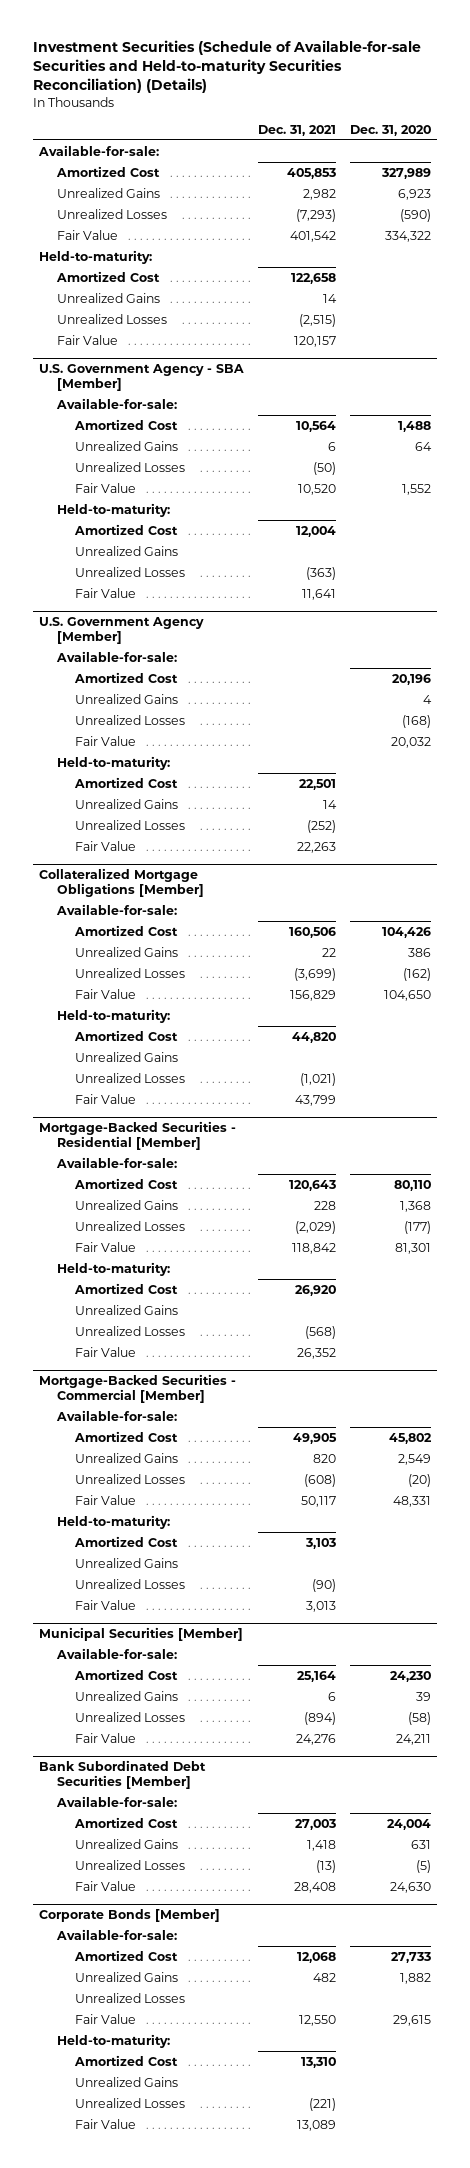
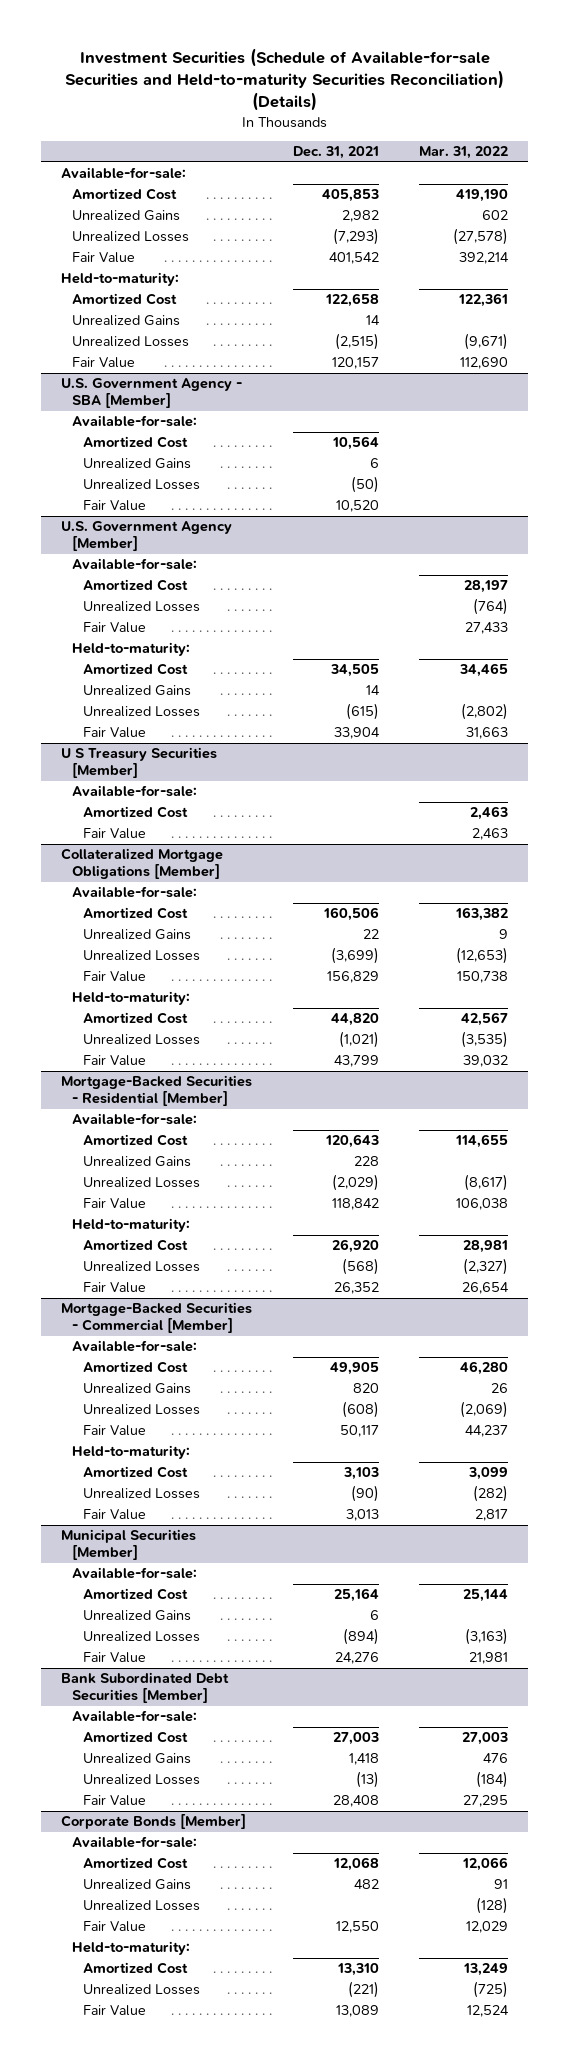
[349,124,431,136] Dec. 31, 2020 -> none
none -> [419,146,509,160] Mar. 31, 2022
[56,502,170,517] Held-to-maturity: -> none
[73,523,178,535] Amortized Cost -> none
[74,545,178,556] Unrealized Gains -> none
[74,566,185,577] Unrealized Losses -> none
[74,587,136,598] Fair Value -> none
[74,693,178,704] Unrealized Gains -> none
[299,778,337,790] 22,501 -> [329,664,379,678] 34,505
[307,819,337,833] (252) -> [345,703,379,721] (615)
[297,841,337,853] 22,263 -> [333,727,380,740] 33,904
none -> [61,747,218,779] U S Treasury Securities [Member]
none -> [71,785,197,798] Available-for-sale:
none -> [82,806,188,819] Amortized Cost
none -> [82,828,146,840] Fair Value
[74,1051,178,1062] Unrealized Gains -> none
[74,1304,178,1315] Unrealized Gains -> none
[74,1557,178,1568] Unrealized Gains -> none
[74,2076,178,2087] Unrealized Gains -> none

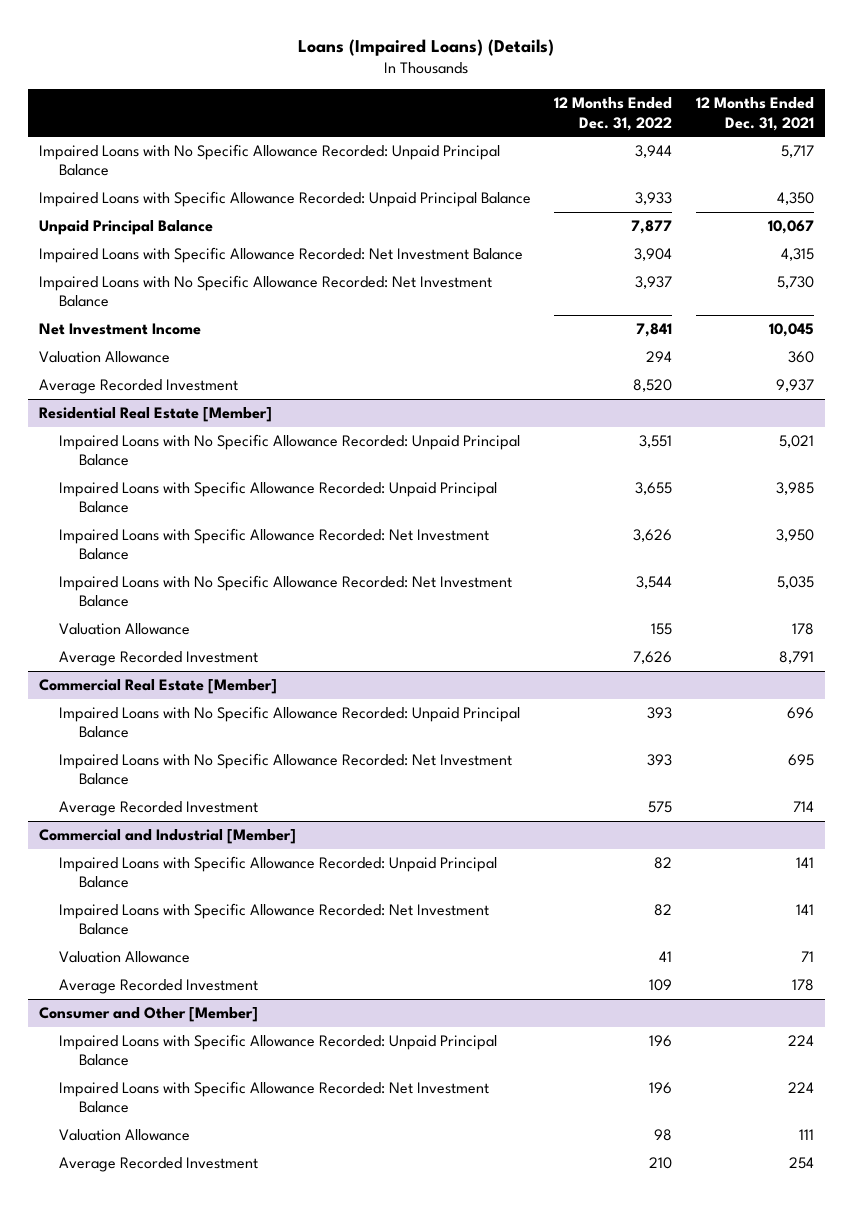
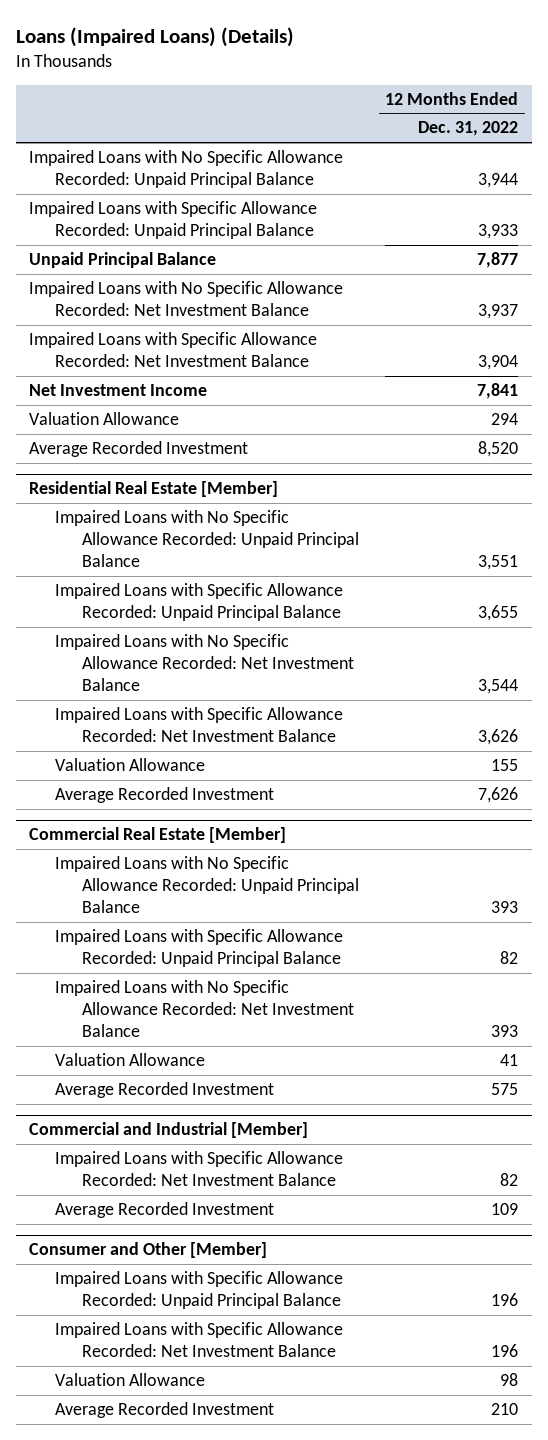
[695,97,814,131] 12 Months Ended Dec. 31, 2021 -> none
[39,246,524,263] Impaired Loans with Specific Allowance Recorded: Net Investment Balance -> [29,332,318,368] Impaired Loans with Specific Allowance Recorded: Net Investment Balance
[58,527,489,561] Impaired Loans with Specific Allowance Recorded: Net Investment Balance -> [55,707,344,743] Impaired Loans with Specific Allowance Recorded: Net Investment Balance
none -> [55,929,344,968] Impaired Loans with Specific Allowance Recorded: Unpaid Principal Balance
none -> [55,1053,206,1067] Valuation Allowance
[58,855,497,889] Impaired Loans with Specific Allowance Recorded: Unpaid Principal Balance -> none
[58,950,190,963] Valuation Allowance -> none

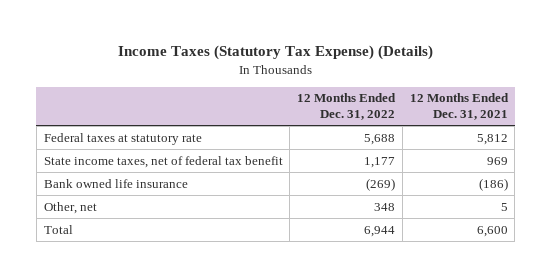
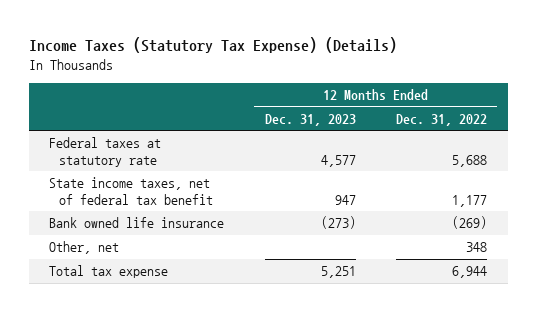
[409,93,509,120] 12 Months Ended Dec. 31, 2021 -> none
none -> [264,113,356,126] Dec. 31, 2023
[43,224,73,234] Total -> [48,265,168,279] Total tax expense

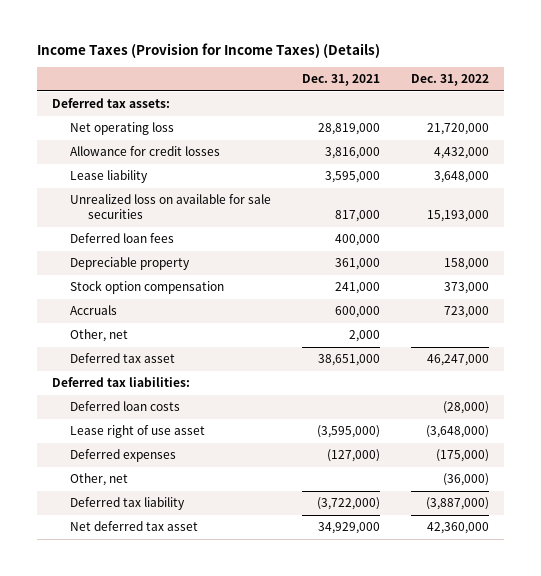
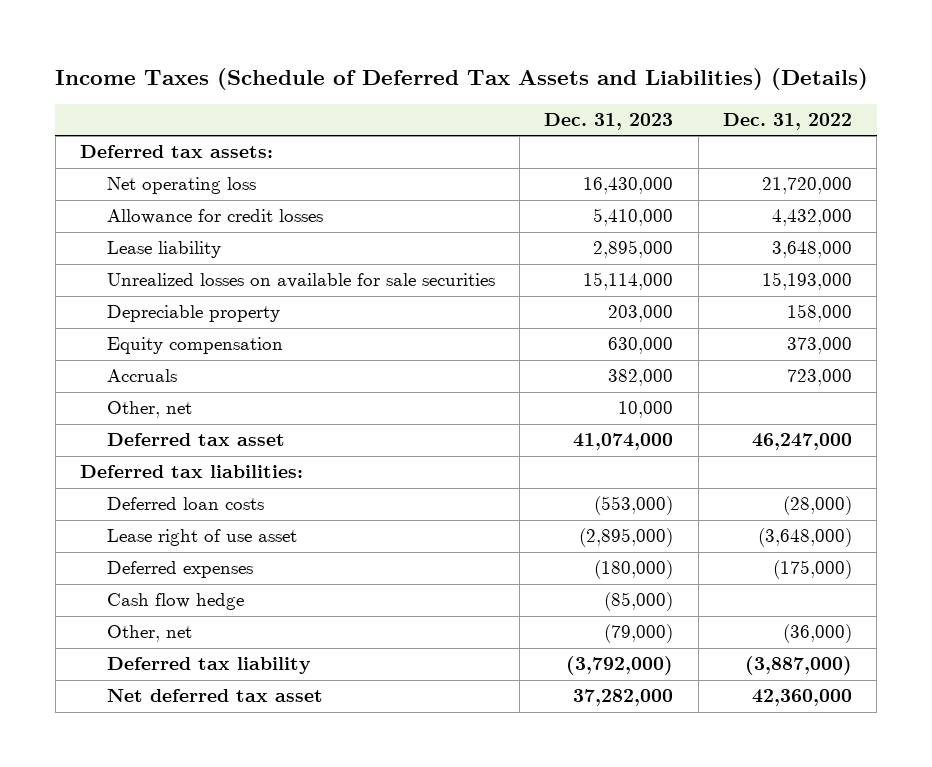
[36,43,380,59] Income Taxes (Provision for Income Taxes) (Details) -> [55,67,869,90] Income Taxes (Schedule of Deferred Tax Assets and Liabilities) (Details)
[301,73,380,86] Dec. 31, 2021 -> none
none -> [544,113,674,131] Dec. 31, 2023
[69,233,174,244] Deferred loan fees -> none
[69,194,271,220] Unrealized loss on available for sale securities -> [106,273,495,289] Unrealized losses on available for sale securities
[69,280,224,295] Stock option compensation -> [106,337,283,355] Equity compensation
none -> [106,593,244,611] Cash flow hedge

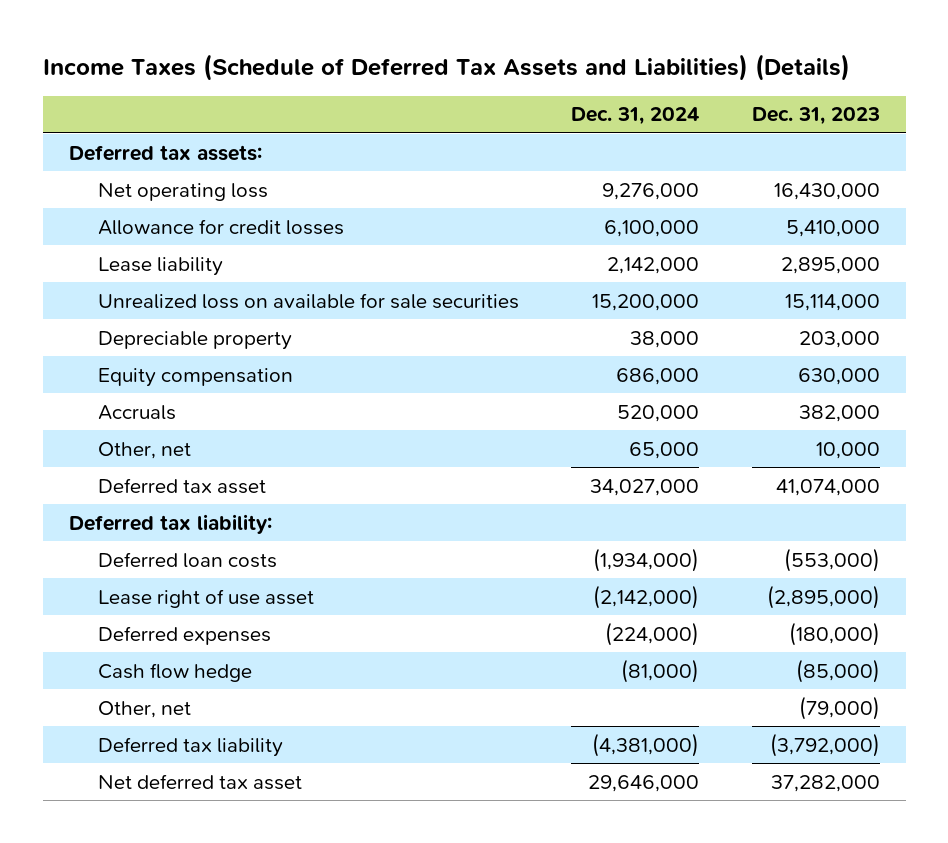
[722,113,852,131] Dec. 31, 2022 -> none
none -> [571,107,700,126] Dec. 31, 2024
[106,273,495,289] Unrealized losses on available for sale securities -> [98,292,520,309] Unrealized loss on available for sale securities
[80,465,304,479] Deferred tax liabilities: -> [68,513,272,534] Deferred tax liability:

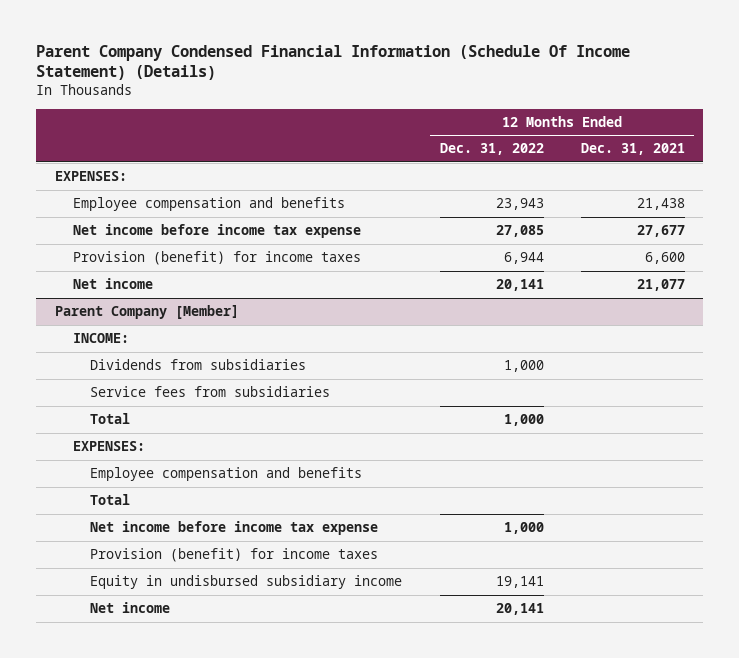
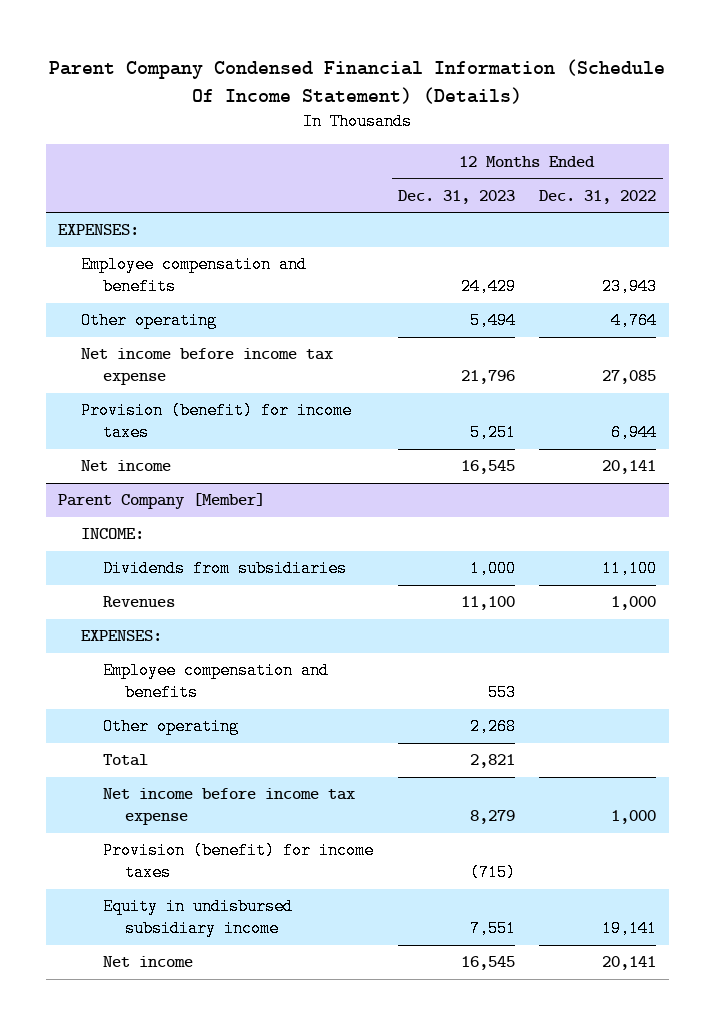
[580,143,685,156] Dec. 31, 2021 -> none
none -> [397,189,515,204] Dec. 31, 2023
none -> [80,312,217,330] Other operating
[90,386,331,398] Service fees from subsidiaries -> none
[503,360,544,373] 1,000 -> [602,560,658,578] 11,100
[90,413,131,425] Total -> [103,596,176,608] Revenues
none -> [103,718,240,736] Other operating

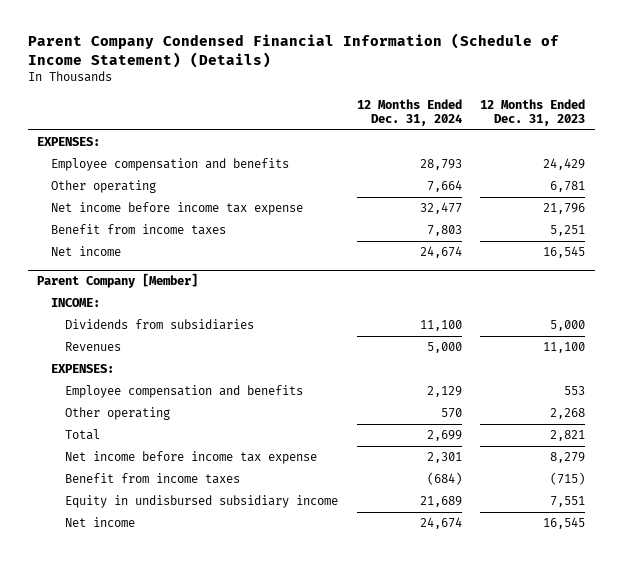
[49,58,666,104] Parent Company Condensed Financial Information (Schedule Of Income Statement) (Details) -> [27,33,559,69] Parent Company Condensed Financial Information (Schedule of Income Statement) (Details)
[539,189,657,204] Dec. 31, 2022 -> none
none -> [356,98,462,126] 12 Months Ended Dec. 31, 2024
[469,312,516,330] 5,494 -> [550,181,586,193] 6,781
[80,402,352,442] Provision (benefit) for income taxes -> [51,224,227,236] Benefit from income taxes
[469,560,516,578] 1,000 -> [550,320,586,332] 5,000
[103,842,375,882] Provision (benefit) for income taxes -> [65,473,241,485] Benefit from income taxes

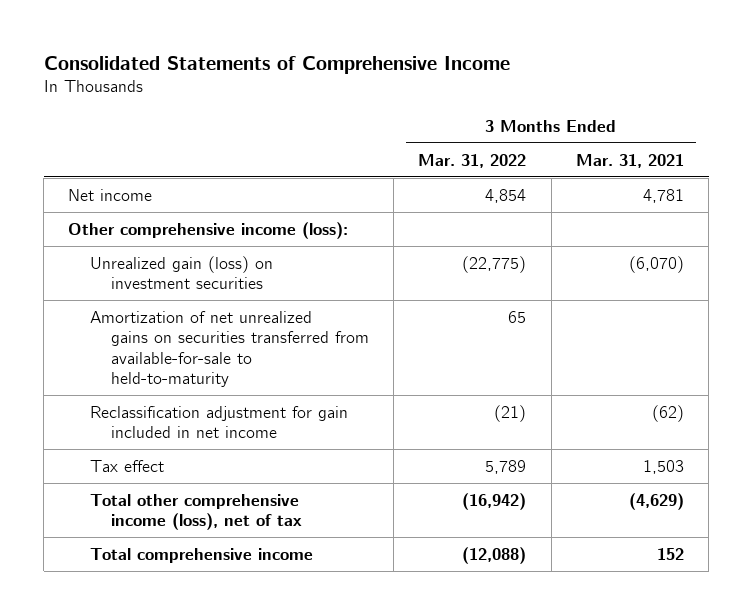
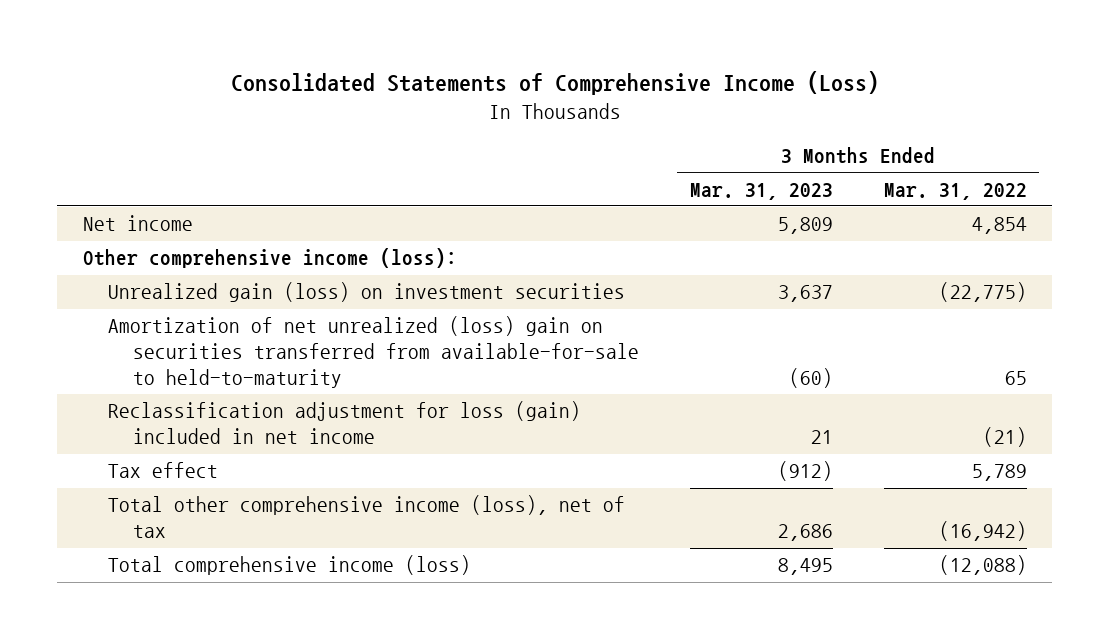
[43,55,510,74] Consolidated Statements of Comprehensive Income -> [230,70,879,95] Consolidated Statements of Comprehensive Income (Loss)
[575,153,684,168] Mar. 31, 2021 -> none
none -> [689,182,833,200] Mar. 31, 2023
[89,310,369,388] Amortization of net unrealized gains on securities transferred from available-for-sale to held-to-maturity -> [108,316,640,389] Amortization of net unrealized (loss) gain on securities transferred from available-for-sale to held-to-maturity
[89,405,348,439] Reclassification adjustment for gain included in net income -> [108,401,582,445] Reclassification adjustment for loss (gain) included in net income
[89,547,313,563] Total comprehensive income -> [108,555,472,576] Total comprehensive income (loss)

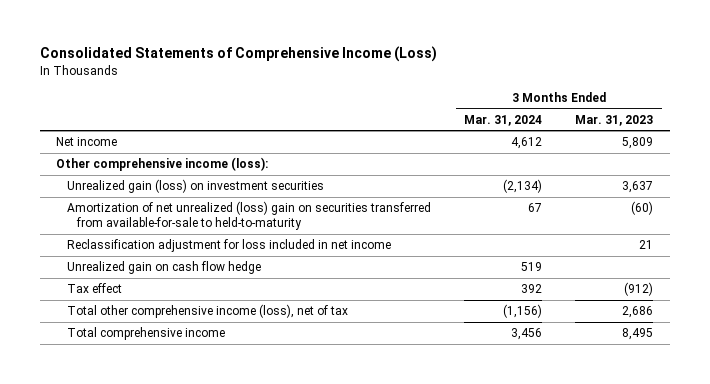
[883,182,1027,200] Mar. 31, 2022 -> none
none -> [464,114,543,126] Mar. 31, 2024
[108,401,582,445] Reclassification adjustment for loss (gain) included in net income -> [66,239,391,253] Reclassification adjustment for loss included in net income
none -> [66,261,261,275] Unrealized gain on cash flow hedge
[108,555,472,576] Total comprehensive income (loss) -> [66,327,225,341] Total comprehensive income

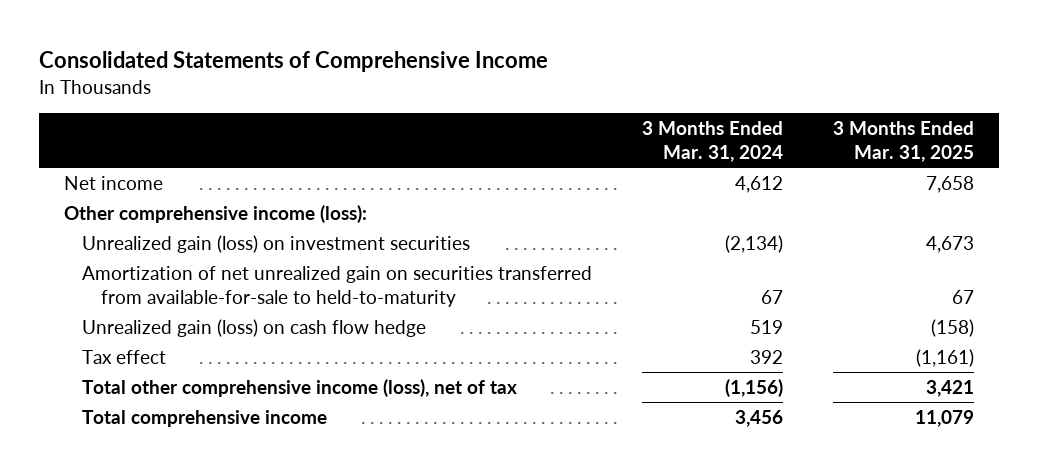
[39,46,437,63] Consolidated Statements of Comprehensive Income (Loss) -> [38,51,548,73] Consolidated Statements of Comprehensive Income
[575,114,654,126] Mar. 31, 2023 -> none
none -> [832,121,974,163] 3 Months Ended Mar. 31, 2025
[66,239,391,253] Reclassification adjustment for loss included in net income -> none
[66,201,431,231] Amortization of net unrealized (loss) gain on securities transferred from available-for-sale to held-to-maturity -> [82,265,593,307] Amortization of net unrealized gain on securities transferred from available-for-sale to held-to-maturity
[66,261,261,275] Unrealized gain on cash flow hedge -> [82,318,427,337] Unrealized gain (loss) on cash flow hedge

